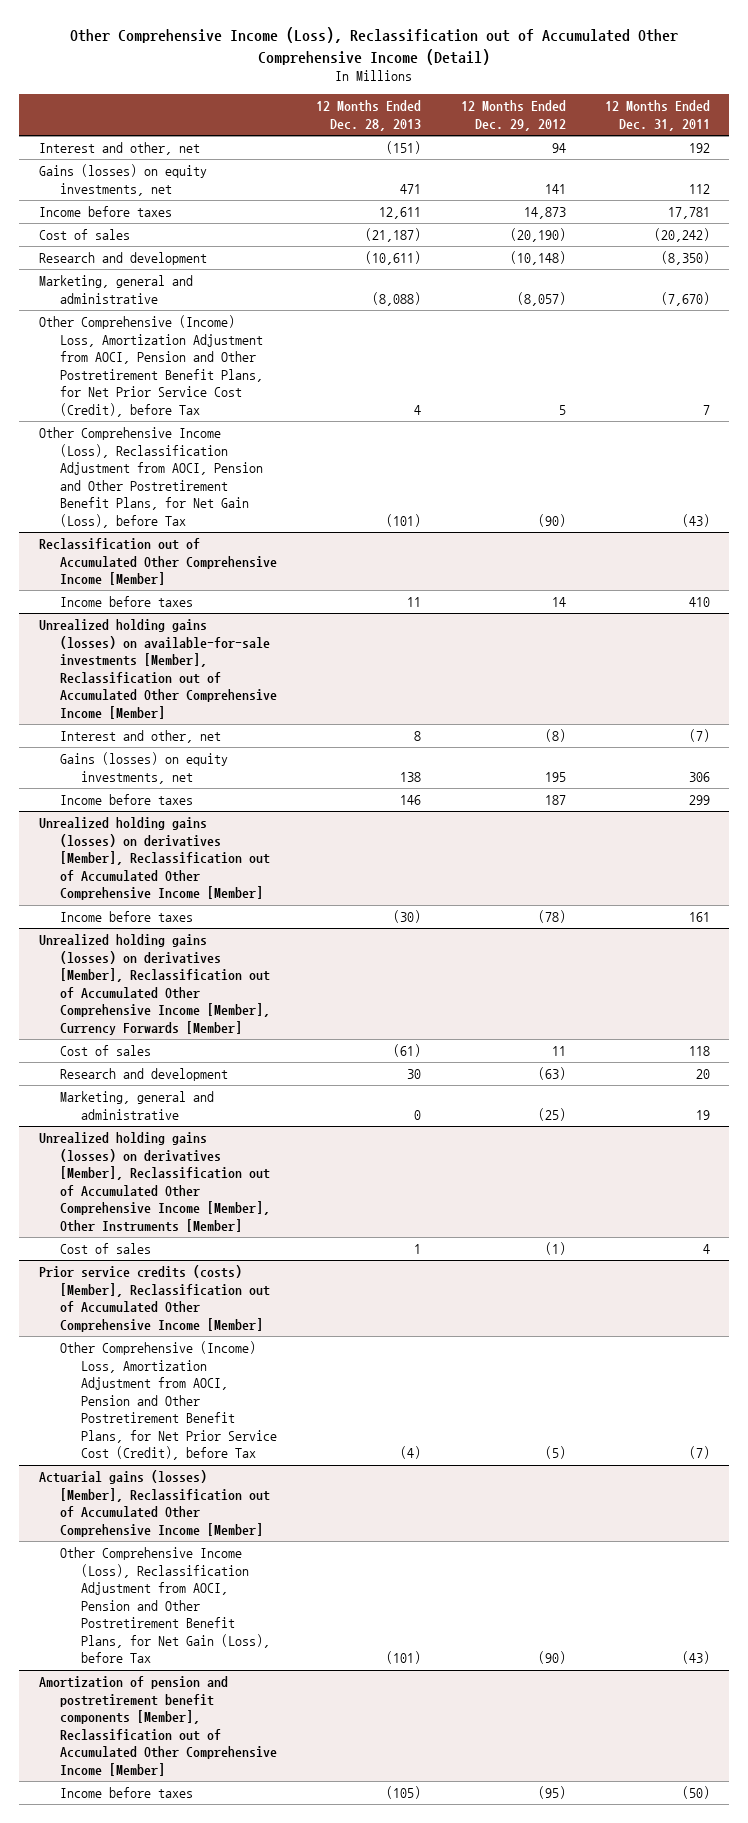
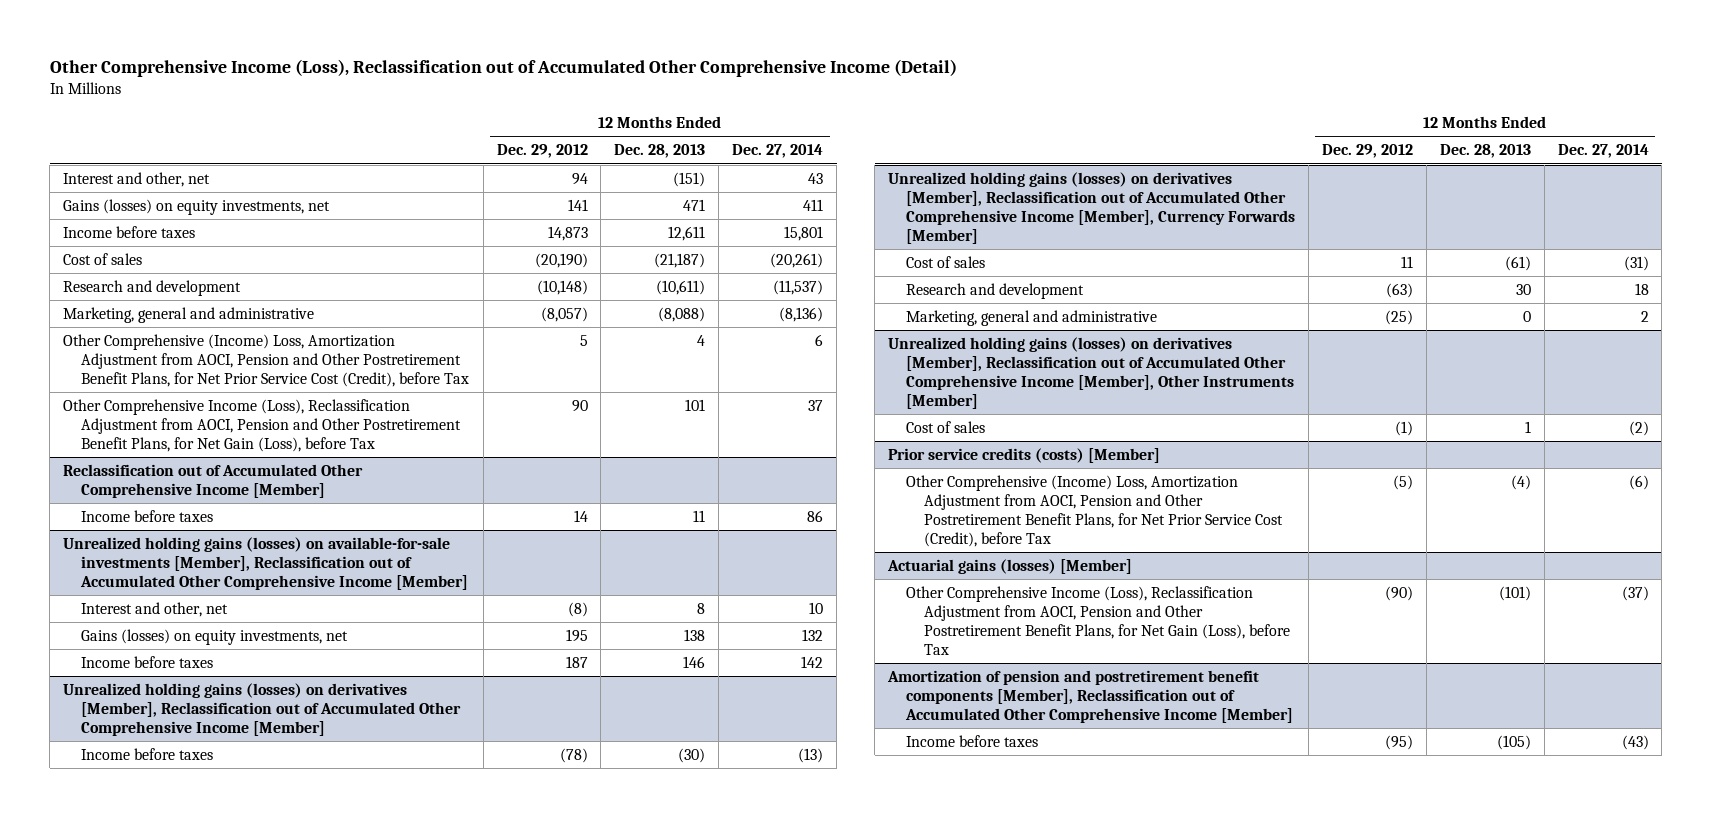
[604,100,710,131] 12 Months Ended Dec. 31, 2011 -> none
none -> [732,144,824,159] Dec. 27, 2014
[386,513,422,527] (101) -> [685,398,706,411] 101
[537,513,566,527] (90) -> [571,399,588,412] 90
[38,1265,270,1332] Prior service credits (costs) [Member], Reclassification out of Accumulated Other Comprehensive Income [Member] -> none
none -> [888,447,1161,463] Prior service credits (costs) [Member]
[38,1470,270,1537] Actuarial gains (losses) [Member], Reclassification out of Accumulated Other Comprehensive Income [Member] -> none
none -> [887,558,1133,574] Actuarial gains (losses) [Member]

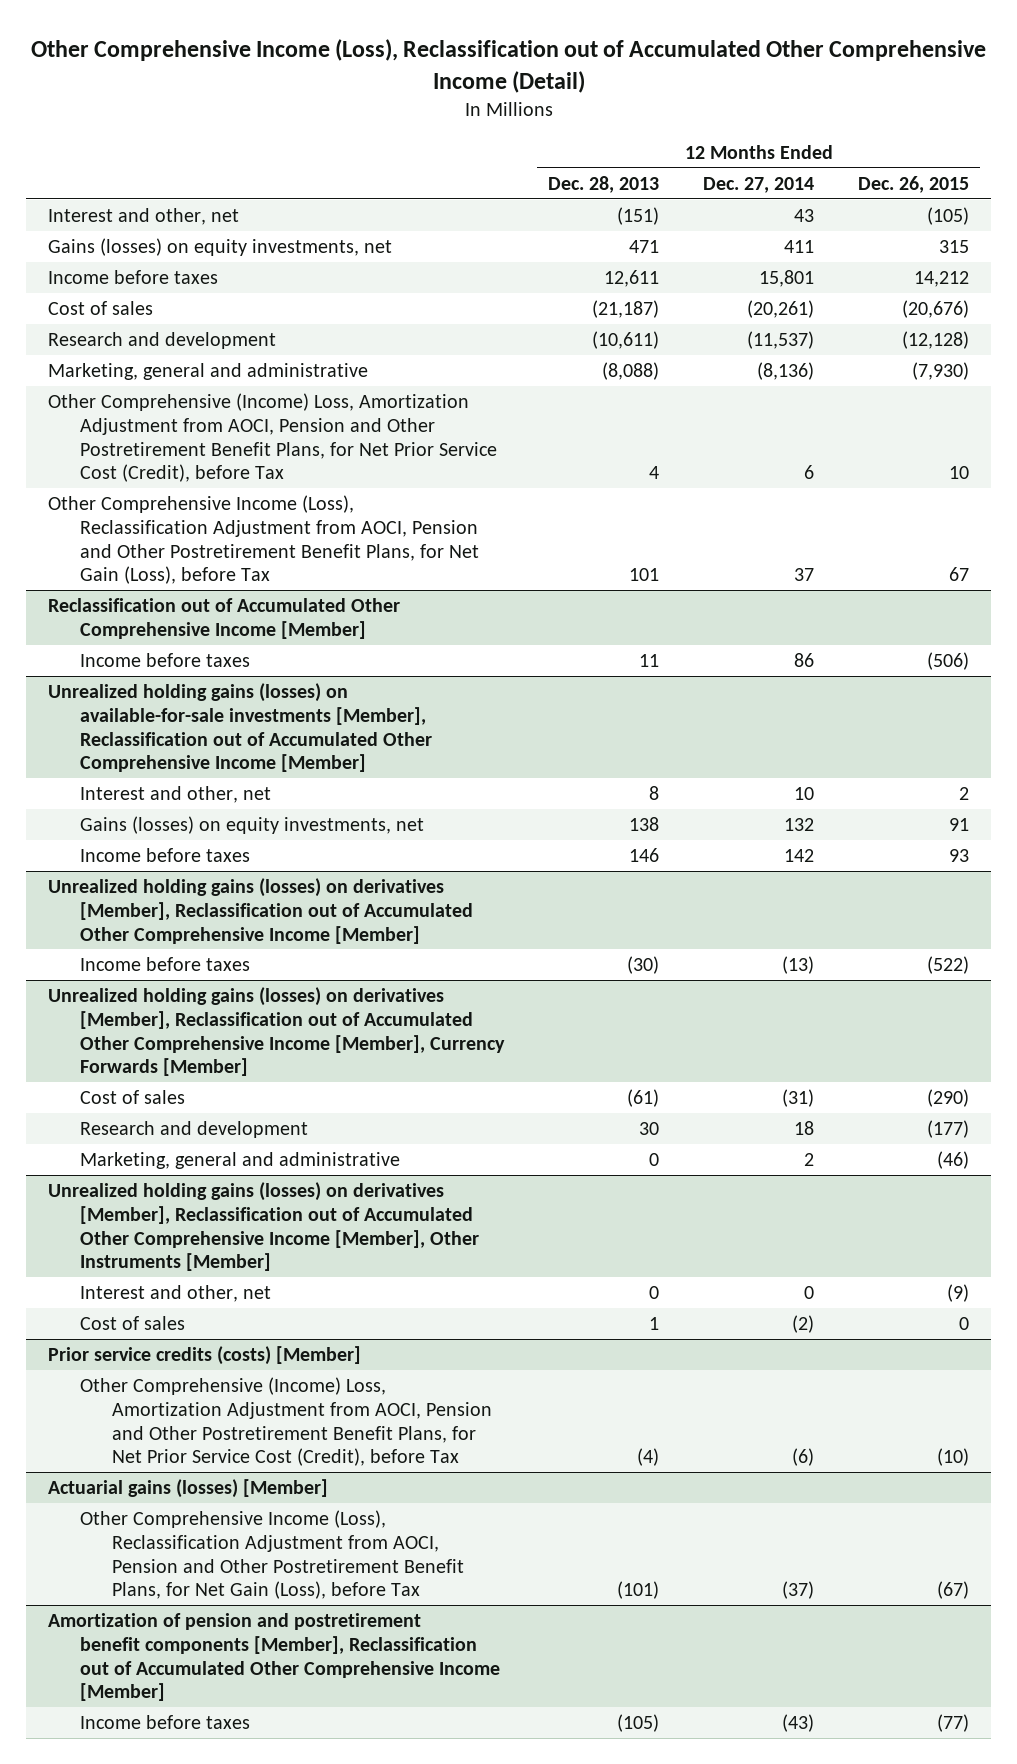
[496,144,588,159] Dec. 29, 2012 -> none
none -> [858,175,970,193] Dec. 26, 2015
none -> [79,1285,271,1303] Interest and other, net

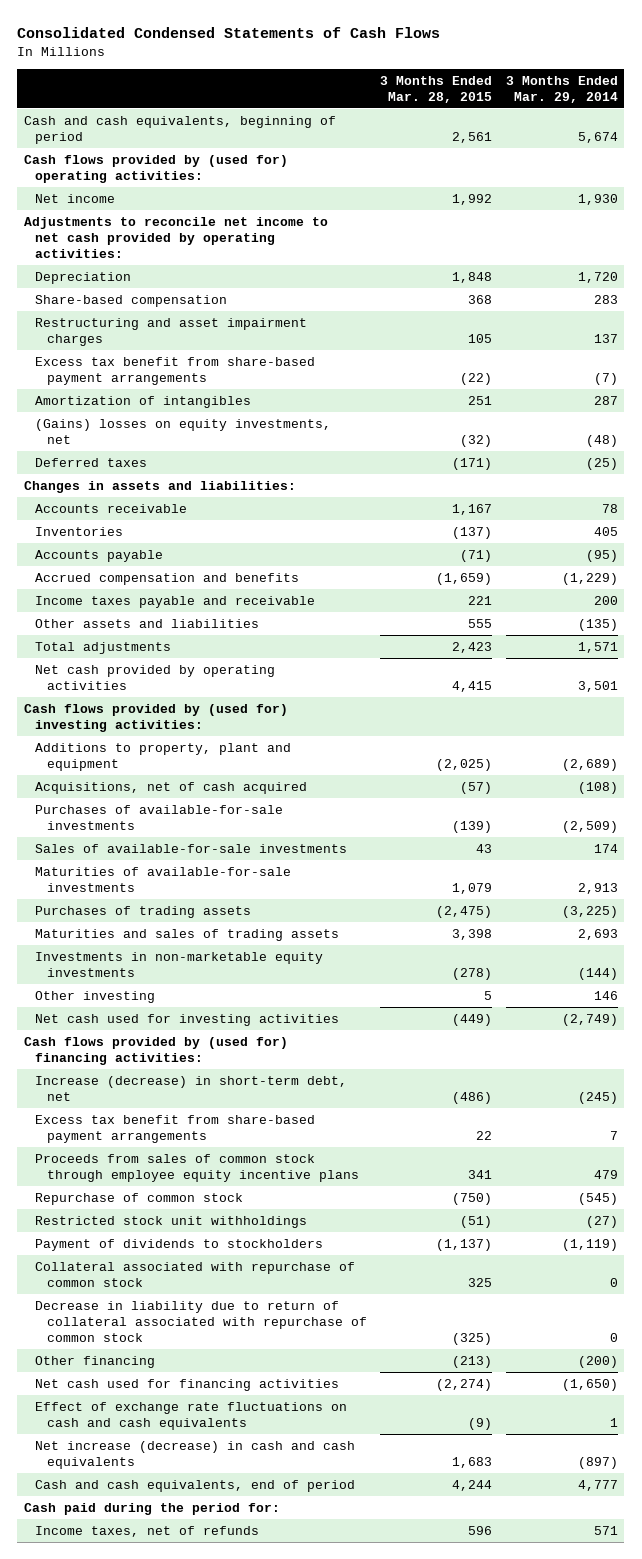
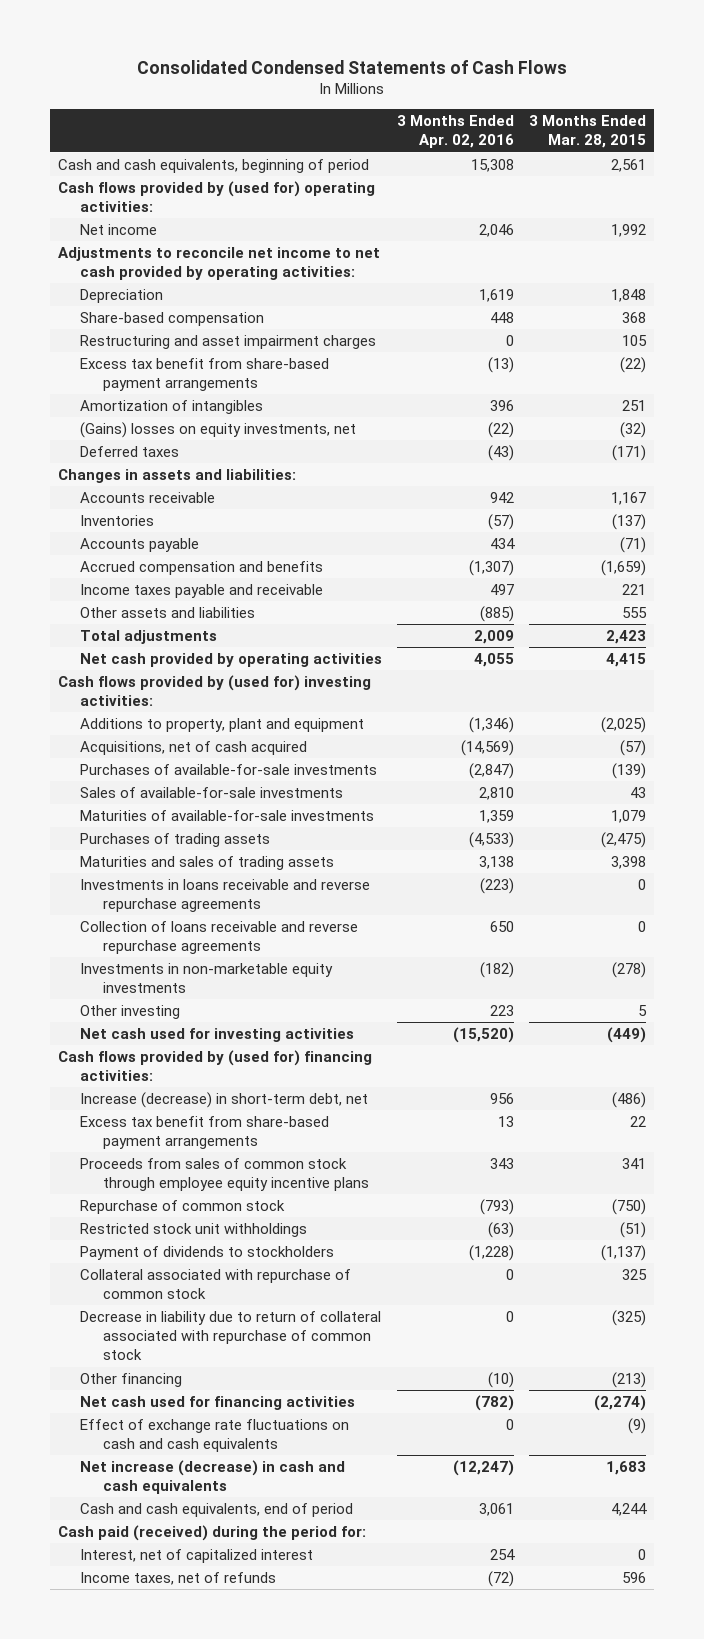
[505,75,618,103] 3 Months Ended Mar. 29, 2014 -> none
none -> [397,115,515,149] 3 Months Ended Apr. 02, 2016
none -> [80,878,371,913] Investments in loans receivable and reverse repurchase agreements
none -> [80,920,359,955] Collection of loans receivable and reverse repurchase agreements
[23,1502,280,1515] Cash paid during the period for: -> [58,1524,367,1541] Cash paid (received) during the period for:
none -> [80,1548,314,1563] Interest, net of capitalized interest

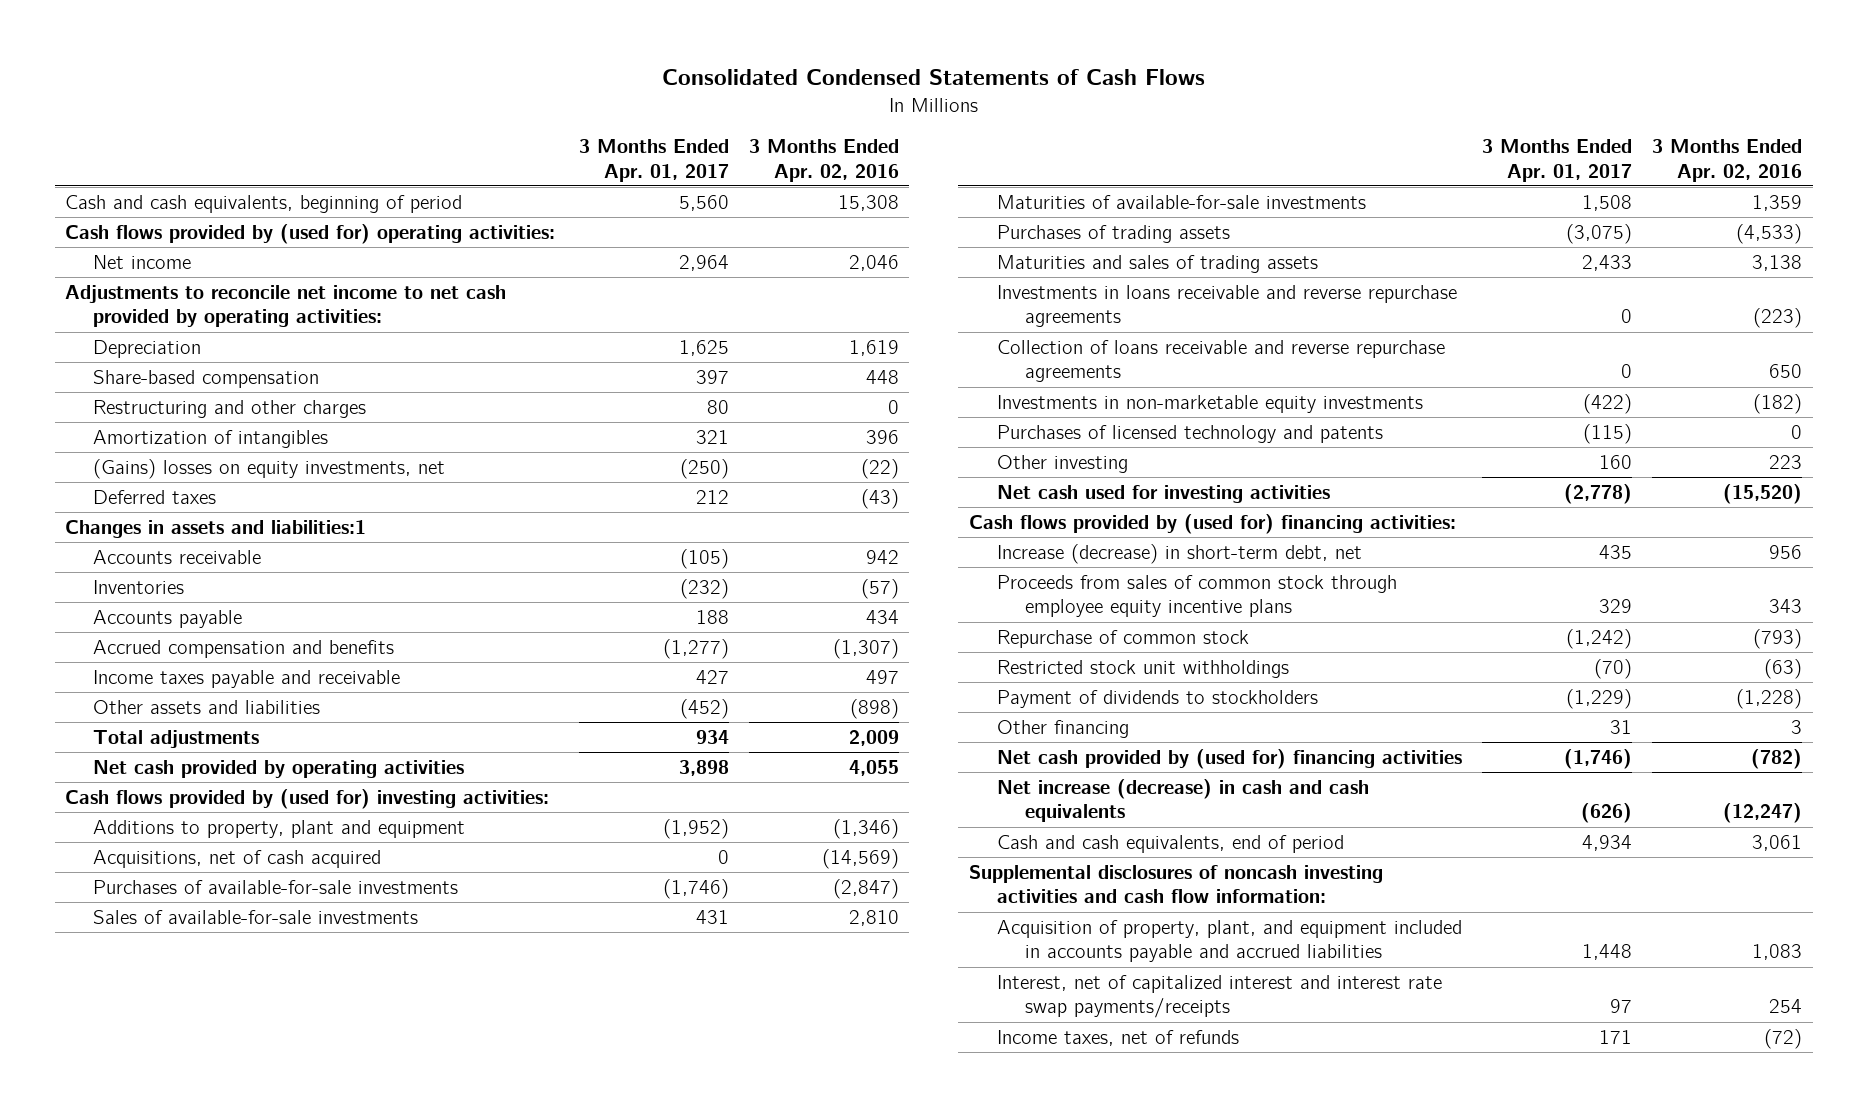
[529,115,647,149] 3 Months Ended Mar. 28, 2015 -> none
none -> [578,139,729,182] 3 Months Ended Apr. 01, 2017
[80,357,330,392] Excess tax benefit from share-based payment arrangements -> none
[80,334,377,349] Restructuring and asset impairment charges -> [93,399,367,418] Restructuring and other charges
[58,468,297,483] Changes in assets and liabilities: -> [65,519,367,538] Changes in assets and liabilities:1
[480,605,515,622] (885) -> [850,698,900,719] (898)
none -> [996,424,1383,443] Purchases of licensed technology and patents
[80,1115,330,1150] Excess tax benefit from share-based payment arrangements -> none
[80,1268,352,1300] Collateral associated with repurchase of common stock -> none
[80,1310,382,1361] Decrease in liability due to return of collateral associated with repurchase of common stock -> none
[80,1418,350,1453] Effect of exchange rate fluctuations on cash and cash equivalents -> none
[488,1371,515,1388] (10) -> [1791,719,1803,734] 3
[80,1395,356,1410] Net cash used for financing activities -> [996,748,1462,769] Net cash provided by (used for) financing activities
[58,1524,367,1541] Cash paid (received) during the period for: -> none
none -> [968,864,1383,904] Supplemental disclosures of noncash investing activities and cash flow information:
none -> [996,919,1462,963] Acquisition of property, plant, and equipment included in accounts payable and accrued liabilities
[80,1548,314,1563] Interest, net of capitalized interest -> [996,974,1442,1019] Interest, net of capitalized interest and interest rate swap payments/receipts

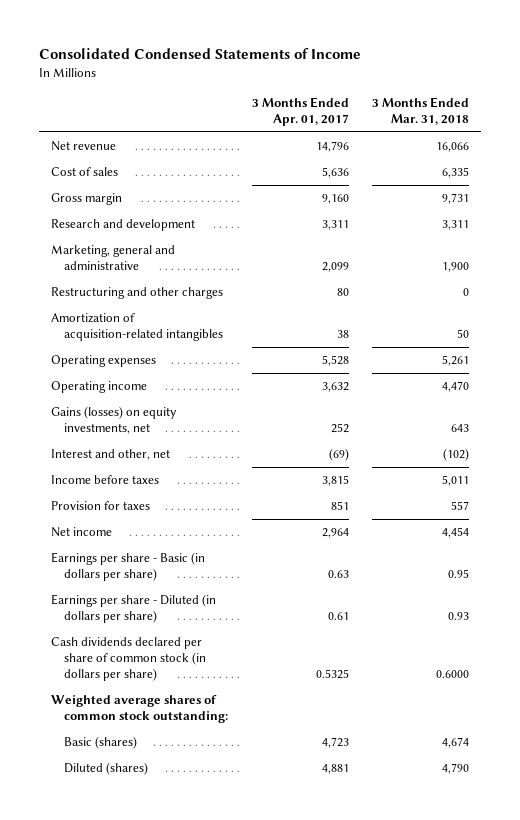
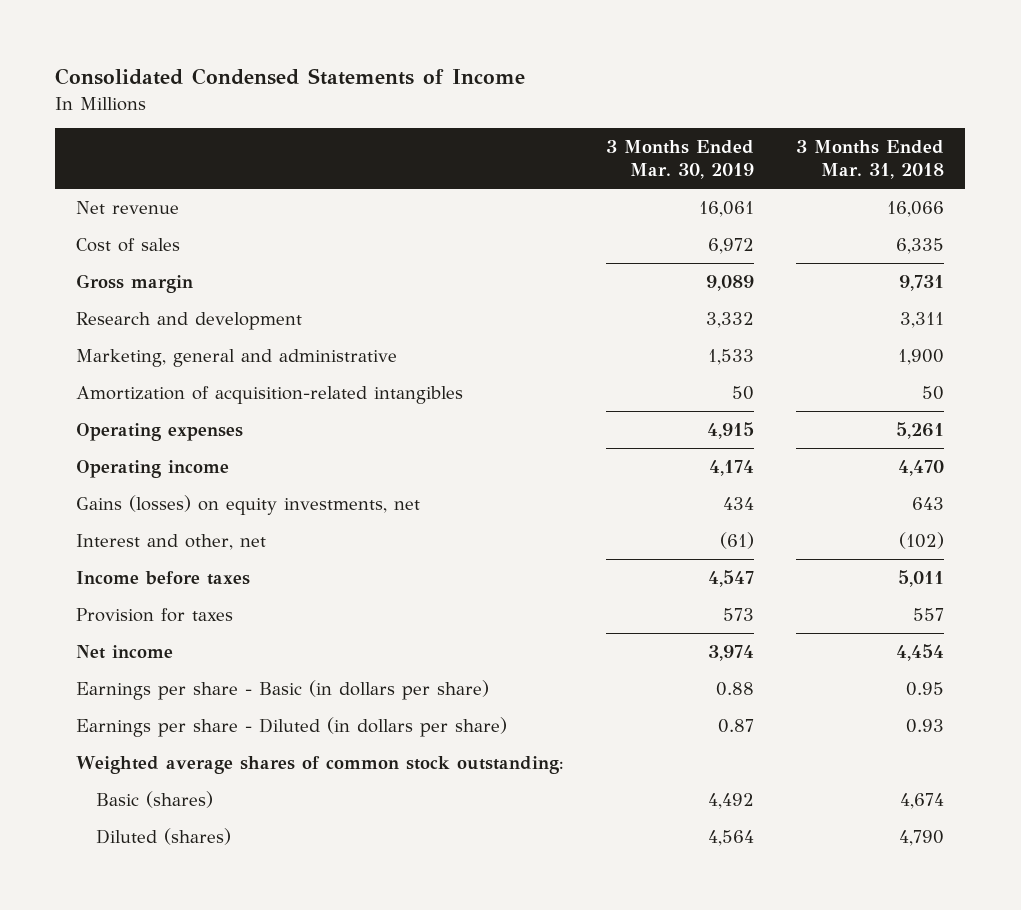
[251,97,349,127] 3 Months Ended Apr. 01, 2017 -> none
none -> [606,140,755,180] 3 Months Ended Mar. 30, 2019
[50,287,223,300] Restructuring and other charges -> none
[50,637,207,682] Cash dividends declared per share of common stock (in dollars per share) -> none

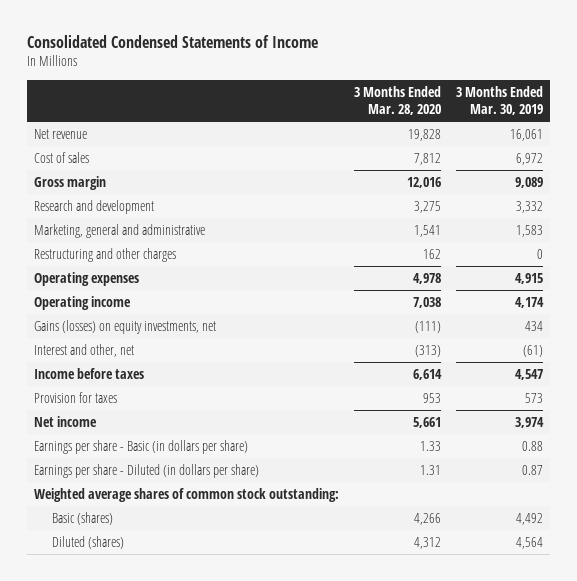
[796,140,945,180] 3 Months Ended Mar. 31, 2018 -> none
none -> [353,85,441,115] 3 Months Ended Mar. 28, 2020
[76,385,464,404] Amortization of acquisition-related intangibles -> none
[708,348,755,365] 1,533 -> [515,225,543,238] 1,583
none -> [34,248,177,263] Restructuring and other charges

